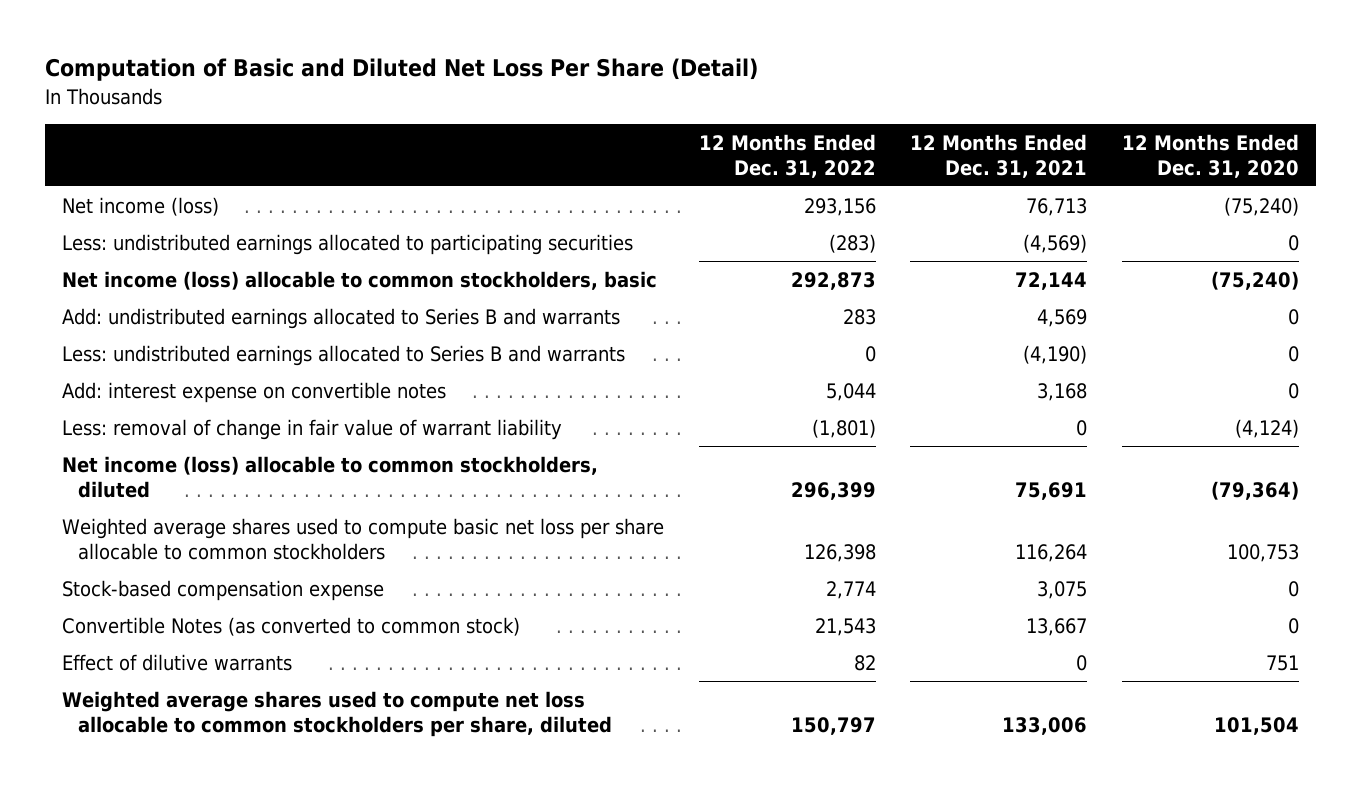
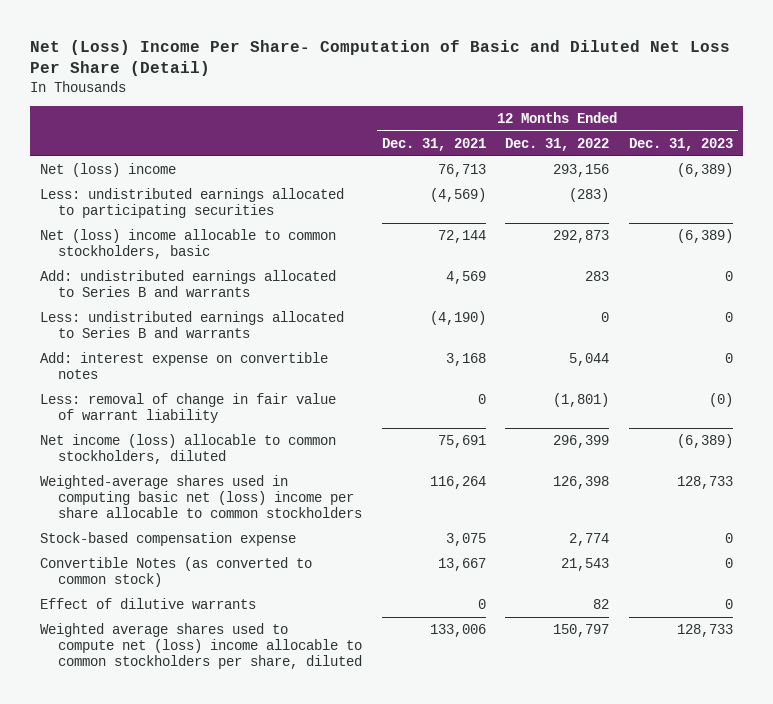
[45,58,759,82] Computation of Basic and Diluted Net Loss Per Share (Detail) -> [29,39,730,77] Net (Loss) Income Per Share- Computation of Basic and Diluted Net Loss Per Share (Detail)
[1121,133,1299,178] 12 Months Ended Dec. 31, 2020 -> none
none -> [629,137,734,151] Dec. 31, 2023
[62,196,220,216] Net income (loss) -> [39,163,176,178] Net (loss) income
[62,270,658,290] Net income (loss) allocable to common stockholders, basic -> [39,229,336,260] Net (loss) income allocable to common stockholders, basic
[62,517,665,561] Weighted average shares used to compute basic net loss per share allocable to common stockholders -> [39,475,362,519] Weighted-average shares used in computing basic net (loss) income per share allocable to common stockholders
[62,690,612,738] Weighted average shares used to compute net loss allocable to common stockholders per share, diluted -> [39,623,362,670] Weighted average shares used to compute net (loss) income allocable to common stockholders per share, diluted

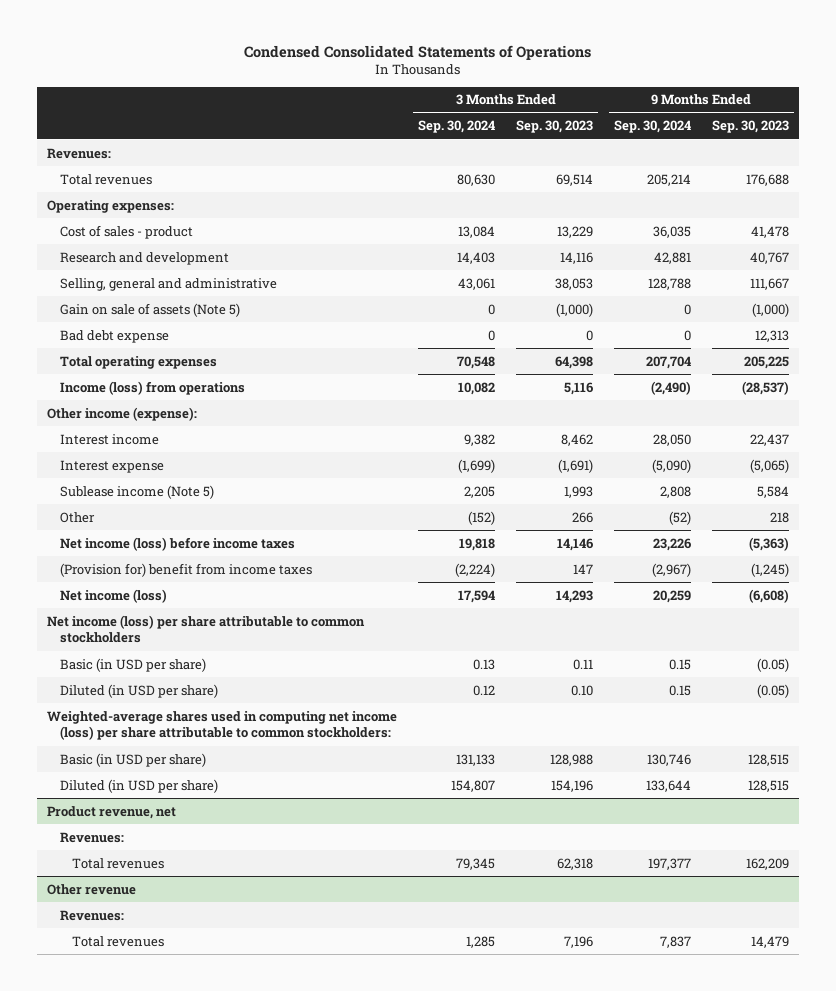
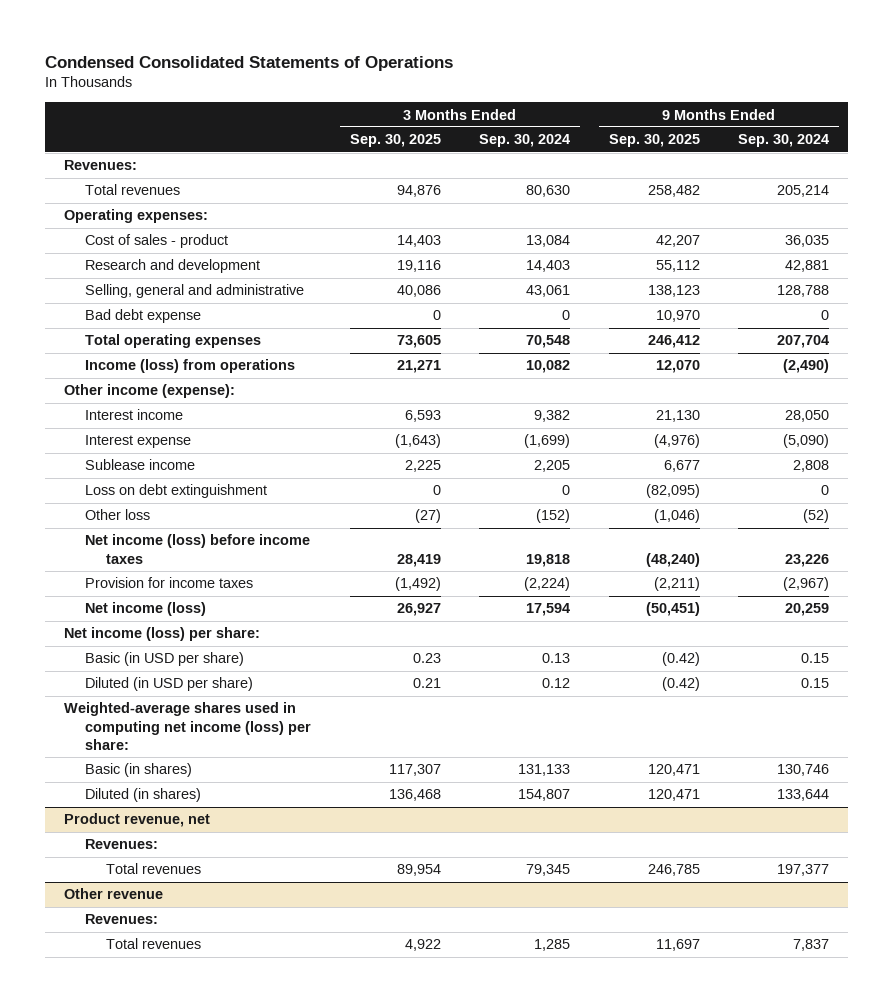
[515,120,593,134] Sep. 30, 2023 -> none
[711,120,789,134] Sep. 30, 2023 -> none
none -> [349,134,441,148] Sep. 30, 2025
none -> [608,134,700,148] Sep. 30, 2025
[59,302,240,317] Gain on sale of assets (Note 5) -> none
[59,484,214,499] Sublease income (Note 5) -> [85,459,196,471] Sublease income
none -> [85,484,268,499] Loss on debt extinguishment
[59,511,95,523] Other -> [85,509,151,521] Other loss
[59,562,312,577] (Provision for) benefit from income taxes -> [85,577,254,589] Provision for income taxes
[47,614,366,644] Net income (loss) per share attributable to common stockholders -> [64,627,261,642] Net income (loss) per share:
[47,710,398,741] Weighted-average shares used in computing net income (loss) per share attributable to common stockholders: -> [64,702,312,751] Weighted-average shares used in computing net income (loss) per share:
[59,752,206,767] Basic (in USD per share) -> [85,763,193,778] Basic (in shares)
[59,778,218,793] Diluted (in USD per share) -> [85,788,202,803] Diluted (in shares)

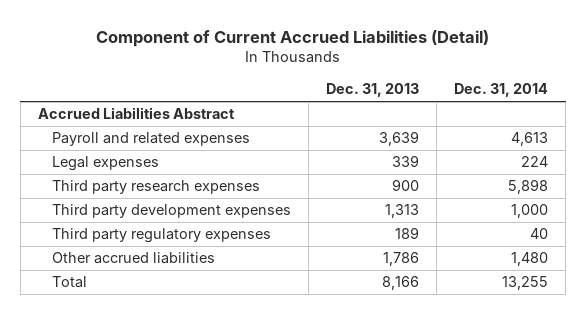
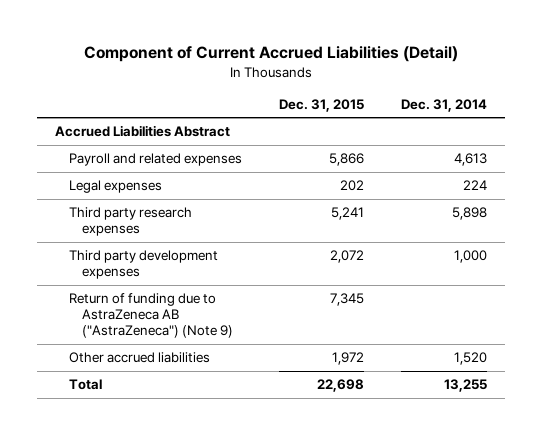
[326,83,420,98] Dec. 31, 2013 -> none
none -> [278,98,364,112] Dec. 31, 2015
[52,228,272,244] Third party regulatory expenses -> none
none -> [68,293,233,339] Return of funding due to AstraZeneca AB ("AstraZeneca") (Note 9)
[511,252,549,267] 1,480 -> [453,352,487,366] 1,520

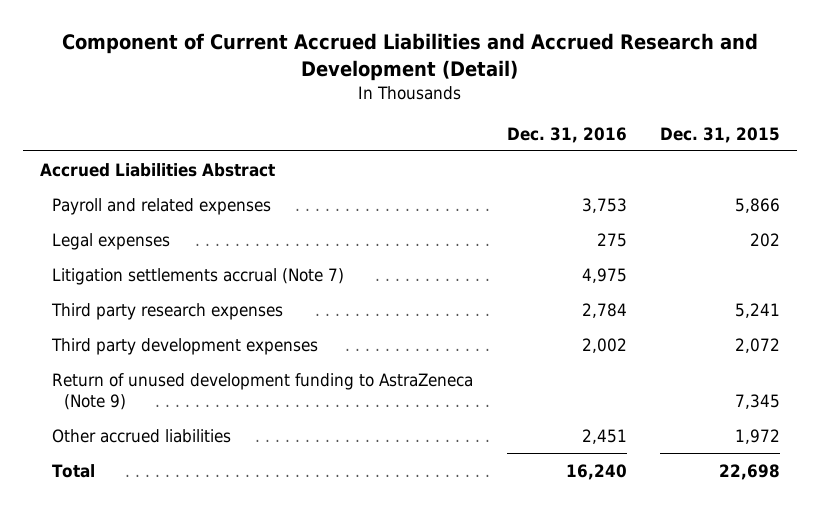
[84,46,459,63] Component of Current Accrued Liabilities (Detail) -> [61,33,758,81] Component of Current Accrued Liabilities and Accrued Research and Development (Detail)
[400,98,487,112] Dec. 31, 2014 -> none
none -> [506,126,627,143] Dec. 31, 2016
none -> [51,267,344,285] Litigation settlements accrual (Note 7)
[68,293,233,339] Return of funding due to AstraZeneca AB ("AstraZeneca") (Note 9) -> [51,372,473,411] Return of unused development funding to AstraZeneca (Note 9)

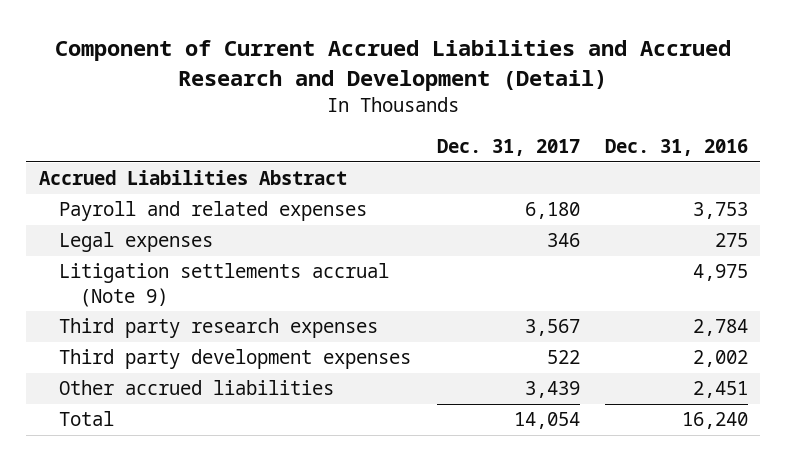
[660,126,781,143] Dec. 31, 2015 -> none
none -> [436,139,580,157] Dec. 31, 2017
[51,267,344,285] Litigation settlements accrual (Note 7) -> [59,263,390,307] Litigation settlements accrual (Note 9)
[51,372,473,411] Return of unused development funding to AstraZeneca (Note 9) -> none

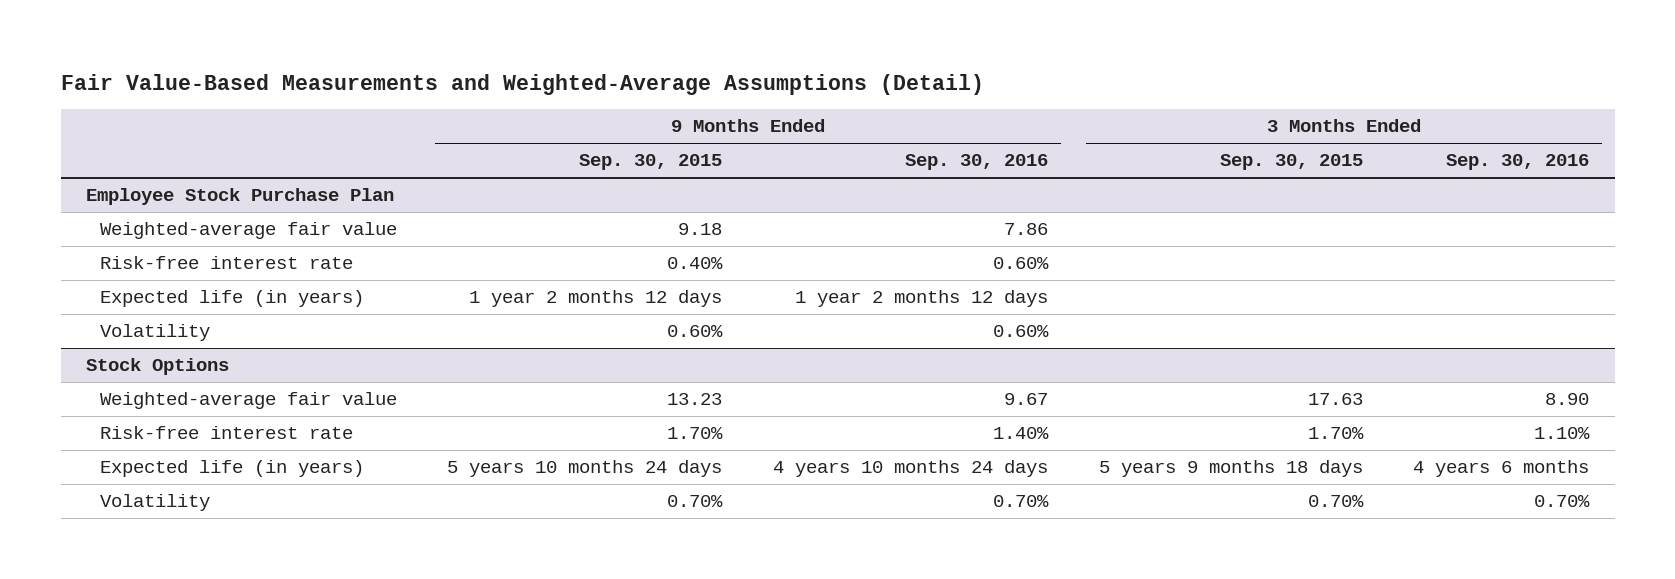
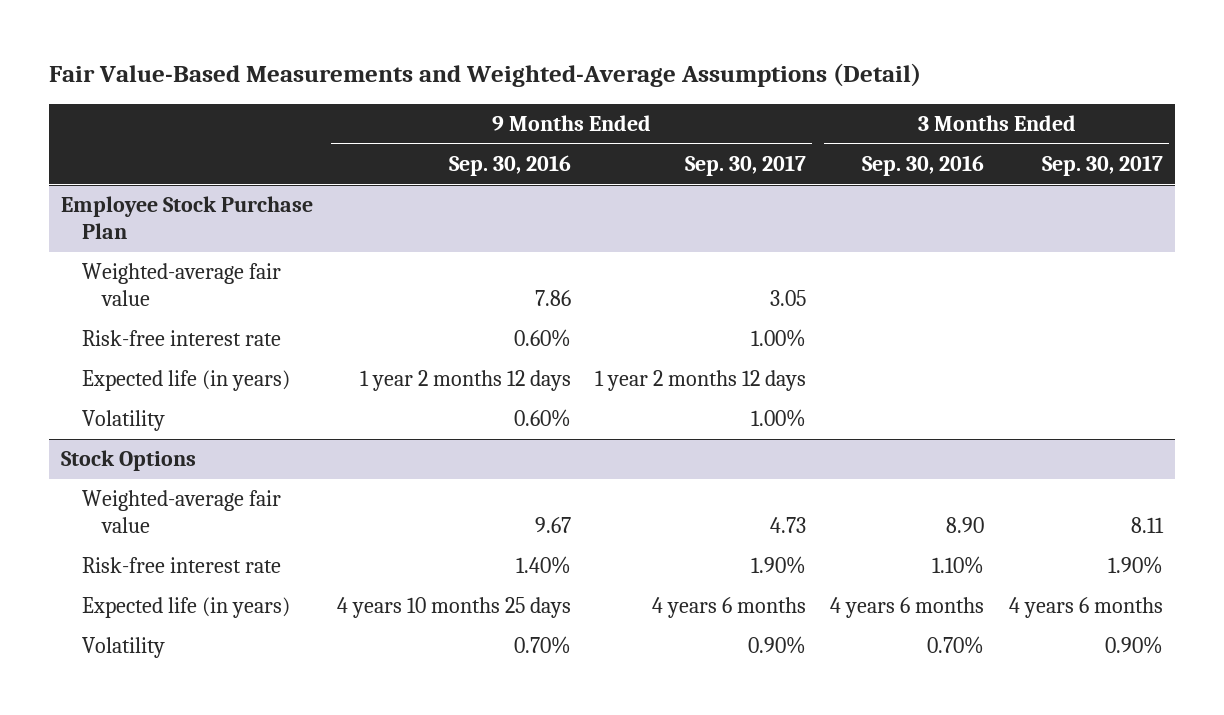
[579,154,723,171] Sep. 30, 2015 -> none
[1219,154,1363,171] Sep. 30, 2015 -> none
none -> [685,155,807,177] Sep. 30, 2017
none -> [1041,155,1163,177] Sep. 30, 2017
[773,460,1049,478] 4 years 10 months 24 days -> [337,597,572,619] 4 years 10 months 25 days

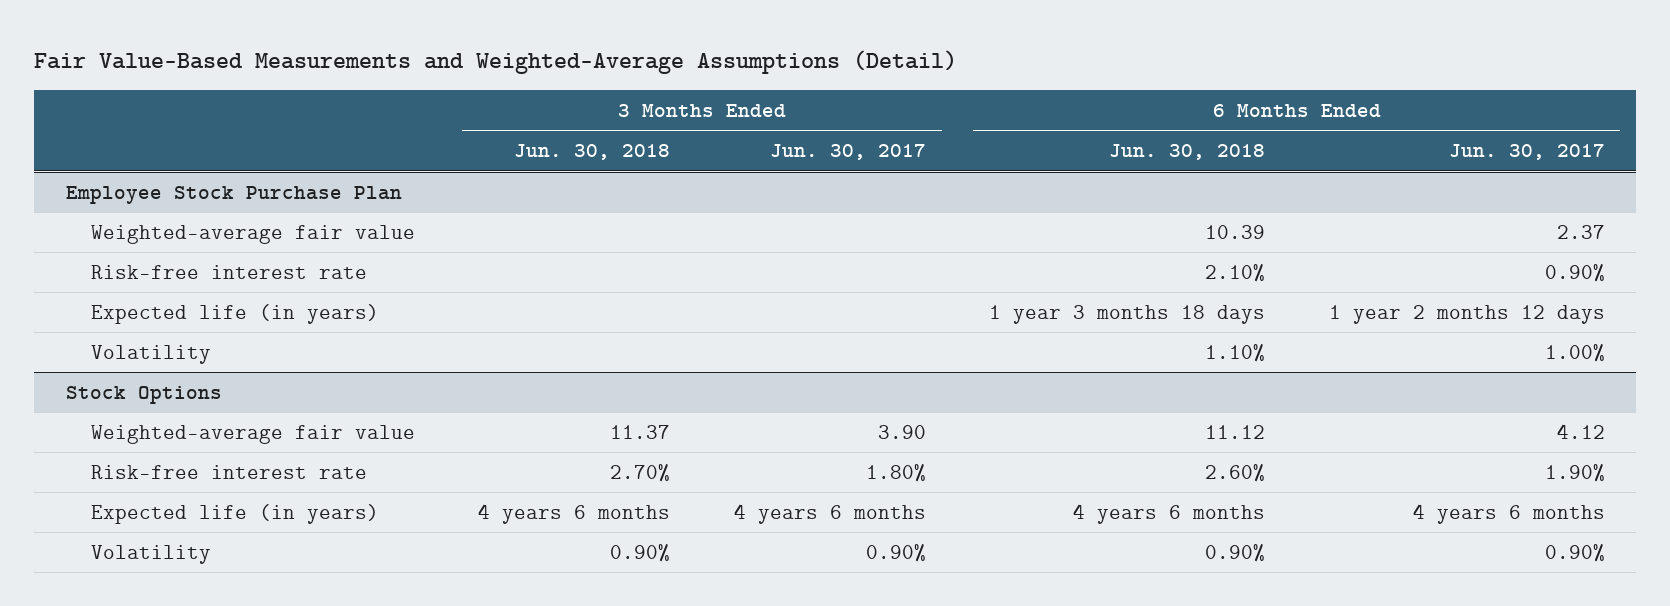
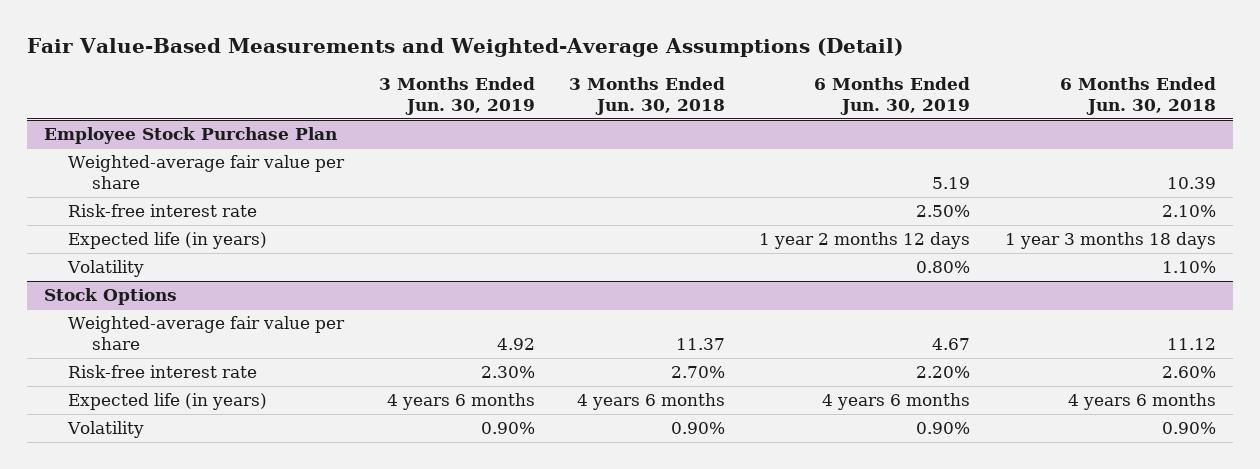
[769,144,926,161] Jun. 30, 2017 -> none
[1448,144,1605,161] Jun. 30, 2017 -> none
none -> [378,77,535,115] 3 Months Ended Jun. 30, 2019
none -> [814,77,971,115] 6 Months Ended Jun. 30, 2019
[90,224,415,244] Weighted-average fair value -> [68,155,346,189] Weighted-average fair value per share
[90,424,415,444] Weighted-average fair value -> [68,316,346,350] Weighted-average fair value per share

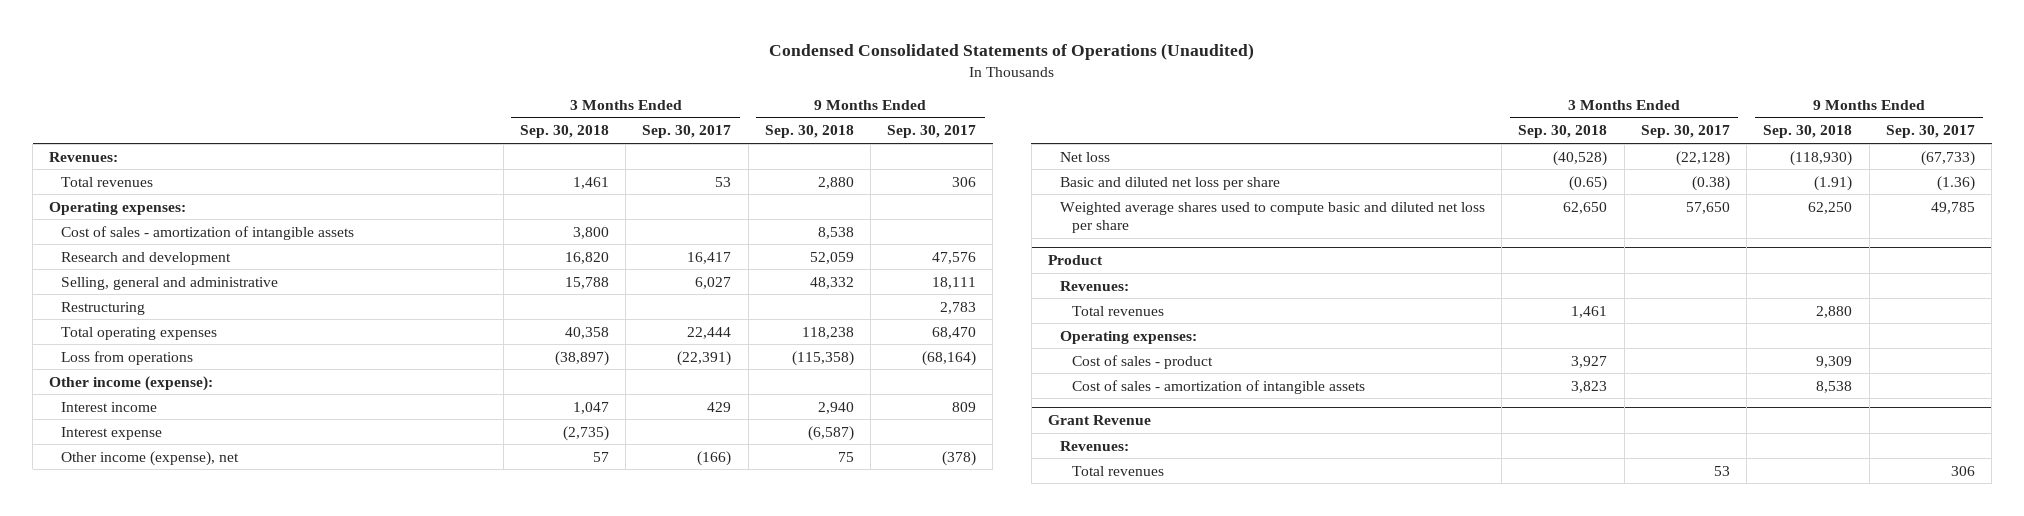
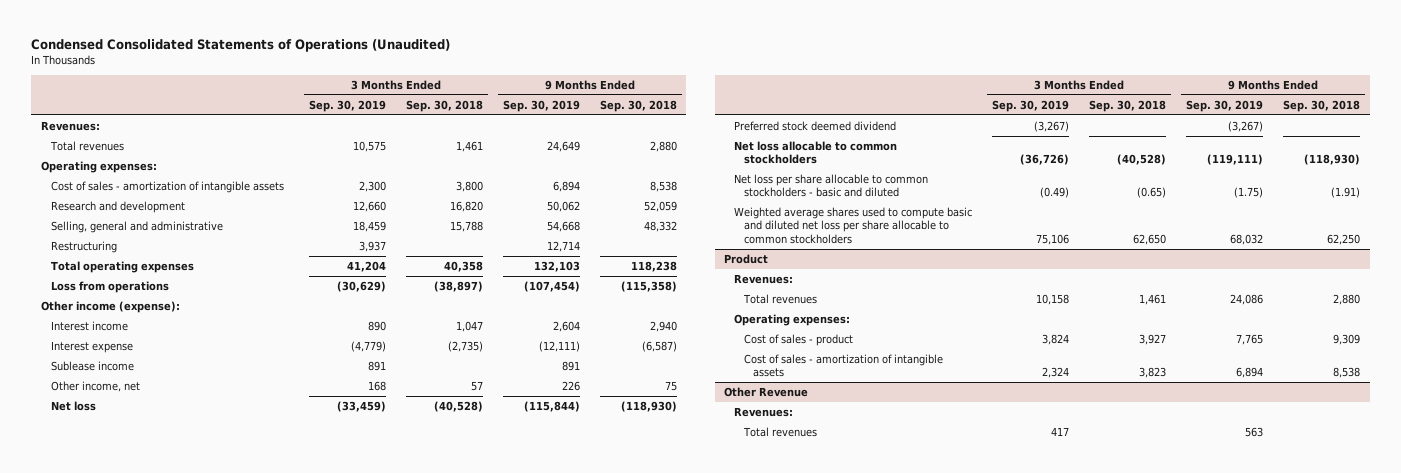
[642,125,732,139] Sep. 30, 2017 -> none
[887,125,977,139] Sep. 30, 2017 -> none
none -> [308,99,386,112] Sep. 30, 2019
none -> [502,99,580,112] Sep. 30, 2019
none -> [50,361,134,372] Sublease income
[61,450,240,466] Other income (expense), net -> [50,381,140,393] Other income, net
none -> [734,121,897,132] Preferred stock deemed dividend
none -> [734,141,898,165] Net loss allocable to common stockholders
[1059,176,1280,190] Basic and diluted net loss per share -> [734,174,929,198] Net loss per share allocable to common stockholders - basic and diluted
[1059,201,1485,234] Weighted average shares used to compute basic and diluted net loss per share -> [734,207,973,244] Weighted average shares used to compute basic and diluted net loss per share allocable to common stockholders
[1047,414,1151,425] Grant Revenue -> none
none -> [724,387,809,398] Other Revenue

